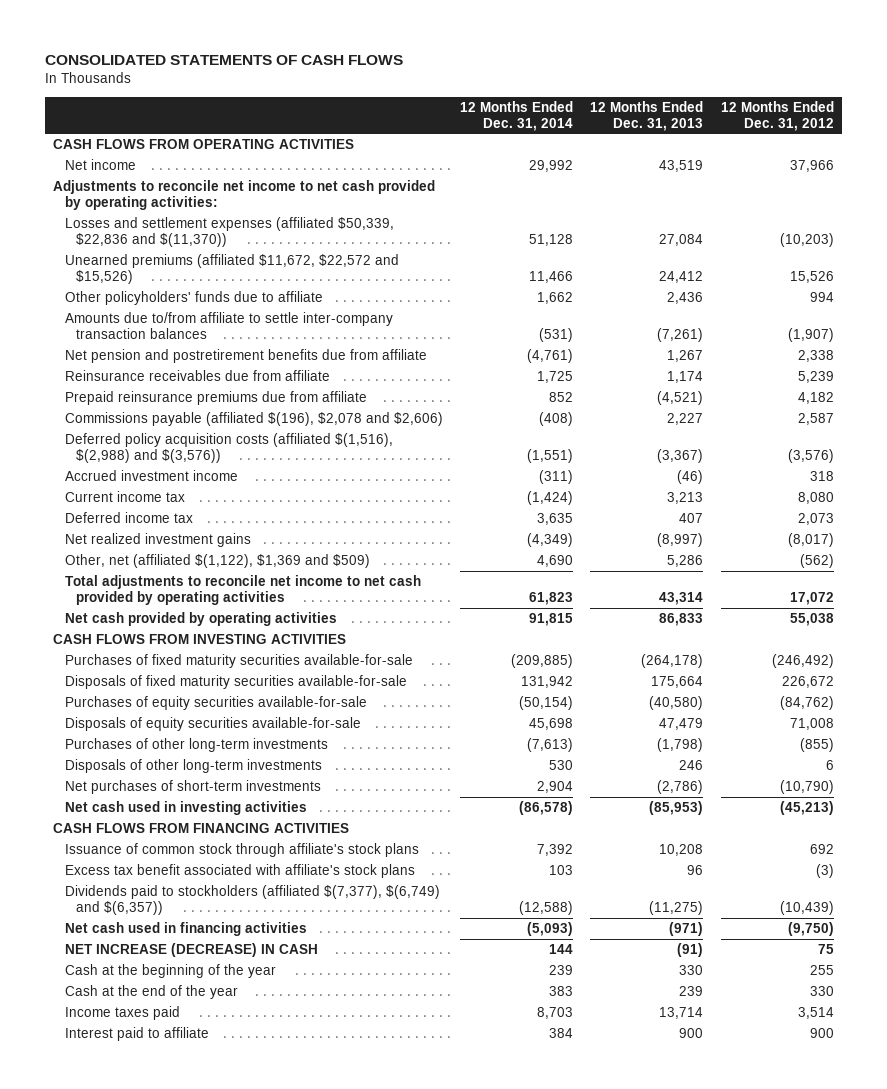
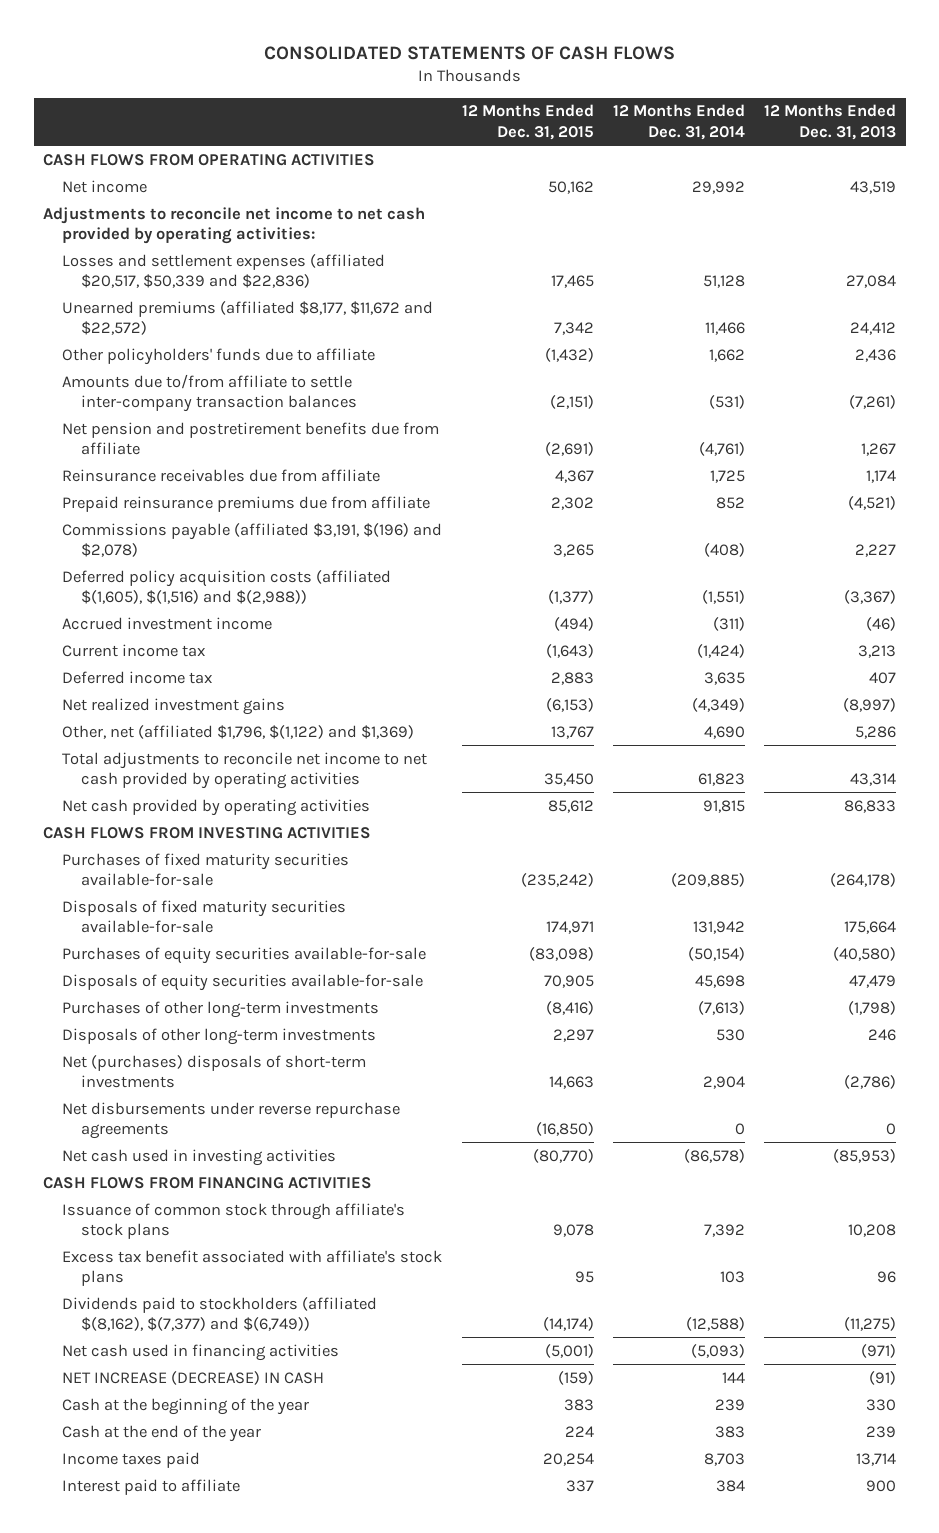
[720,100,834,131] 12 Months Ended Dec. 31, 2012 -> none
none -> [461,104,594,141] 12 Months Ended Dec. 31, 2015
[64,216,394,247] Losses and settlement expenses (affiliated $50,339, $22,836 and $(11,370)) -> [62,253,386,289] Losses and settlement expenses (affiliated $20,517, $50,339 and $22,836)
[64,253,399,284] Unearned premiums (affiliated $11,672, $22,572 and $15,526) -> [62,300,434,336] Unearned premiums (affiliated $8,177, $11,672 and $22,572)
[64,411,443,426] Commissions payable (affiliated $(196), $2,078 and $2,606) -> [62,522,443,558] Commissions payable (affiliated $3,191, $(196) and $2,078)
[64,432,393,463] Deferred policy acquisition costs (affiliated $(1,516), $(2,988) and $(3,576)) -> [62,569,392,605] Deferred policy acquisition costs (affiliated $(1,605), $(1,516) and $(2,988))
[64,553,370,568] Other, net (affiliated $(1,122), $1,369 and $509) -> [62,724,415,739] Other, net (affiliated $1,796, $(1,122) and $1,369)
[64,779,321,794] Net purchases of short-term investments -> [62,1054,367,1089] Net (purchases) disposals of short-term investments
none -> [62,1101,401,1140] Net disbursements under reverse repurchase agreements
[64,884,440,915] Dividends paid to stockholders (affiliated $(7,377), $(6,749) and $(6,357)) -> [62,1296,378,1332] Dividends paid to stockholders (affiliated $(8,162), $(7,377) and $(6,749))

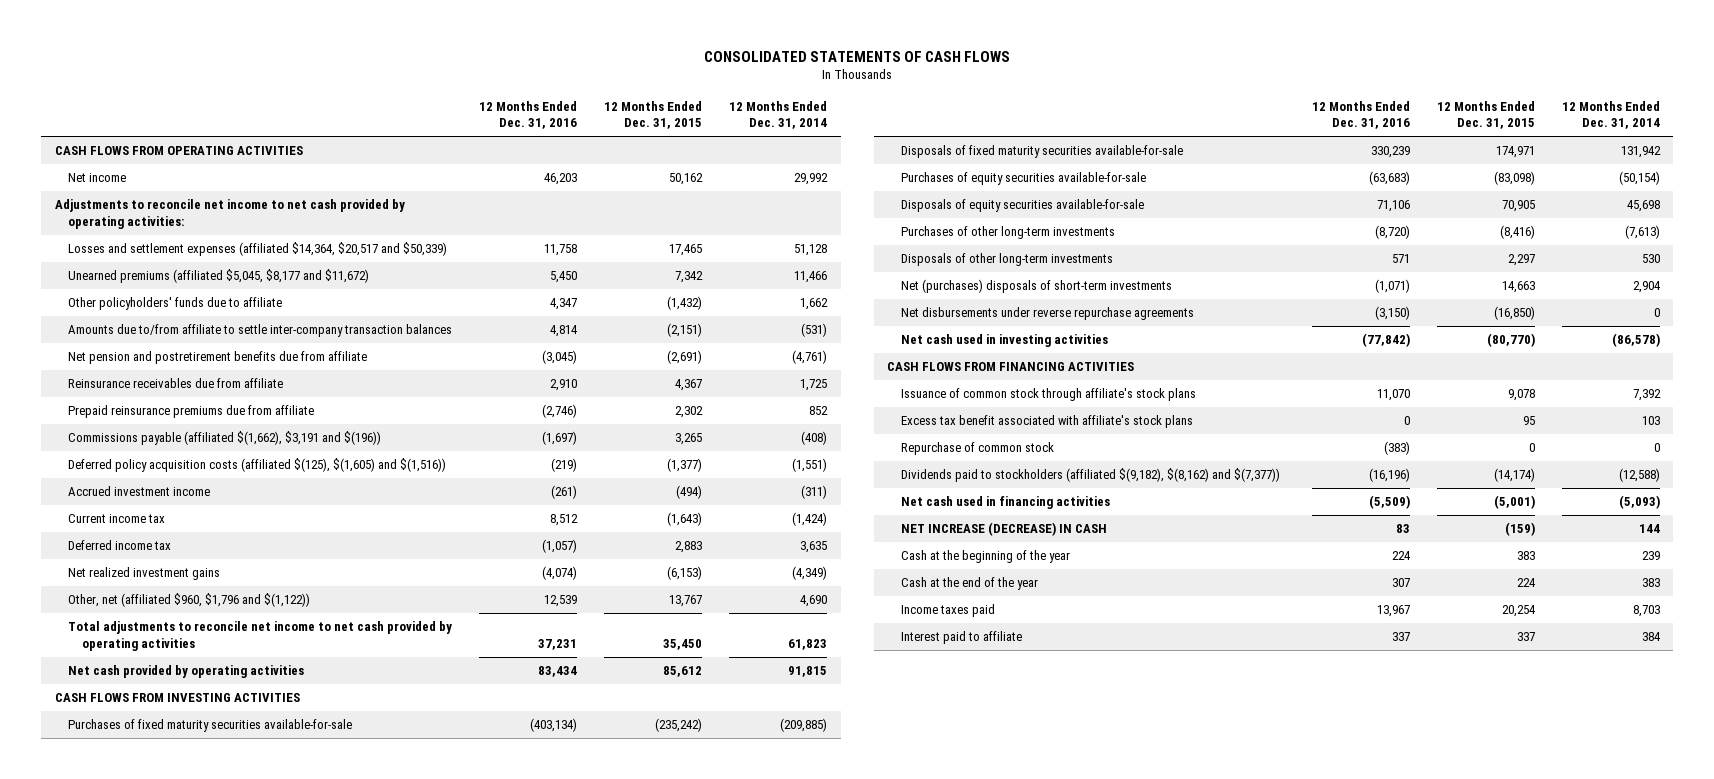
[764,104,897,141] 12 Months Ended Dec. 31, 2013 -> none
none -> [479,100,578,130] 12 Months Ended Dec. 31, 2016
[62,253,386,289] Losses and settlement expenses (affiliated $20,517, $50,339 and $22,836) -> [68,242,448,257] Losses and settlement expenses (affiliated $14,364, $20,517 and $50,339)
[62,300,434,336] Unearned premiums (affiliated $8,177, $11,672 and $22,572) -> [68,269,370,284] Unearned premiums (affiliated $5,045, $8,177 and $11,672)
[62,522,443,558] Commissions payable (affiliated $3,191, $(196) and $2,078) -> [68,431,382,446] Commissions payable (affiliated $(1,662), $3,191 and $(196))
[62,569,392,605] Deferred policy acquisition costs (affiliated $(1,605), $(1,516) and $(2,988)) -> [68,458,447,473] Deferred policy acquisition costs (affiliated $(125), $(1,605) and $(1,516))
[62,724,415,739] Other, net (affiliated $1,796, $(1,122) and $1,369) -> [68,593,311,608] Other, net (affiliated $960, $1,796 and $(1,122))
none -> [900,442,1054,456] Repurchase of common stock
[62,1296,378,1332] Dividends paid to stockholders (affiliated $(8,162), $(7,377) and $(6,749)) -> [900,468,1280,483] Dividends paid to stockholders (affiliated $(9,182), $(8,162) and $(7,377))

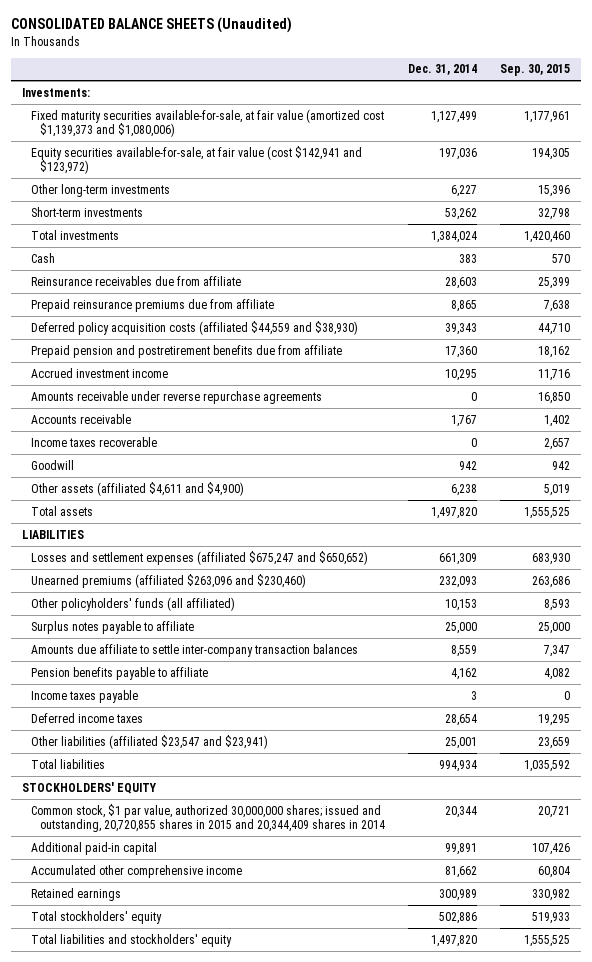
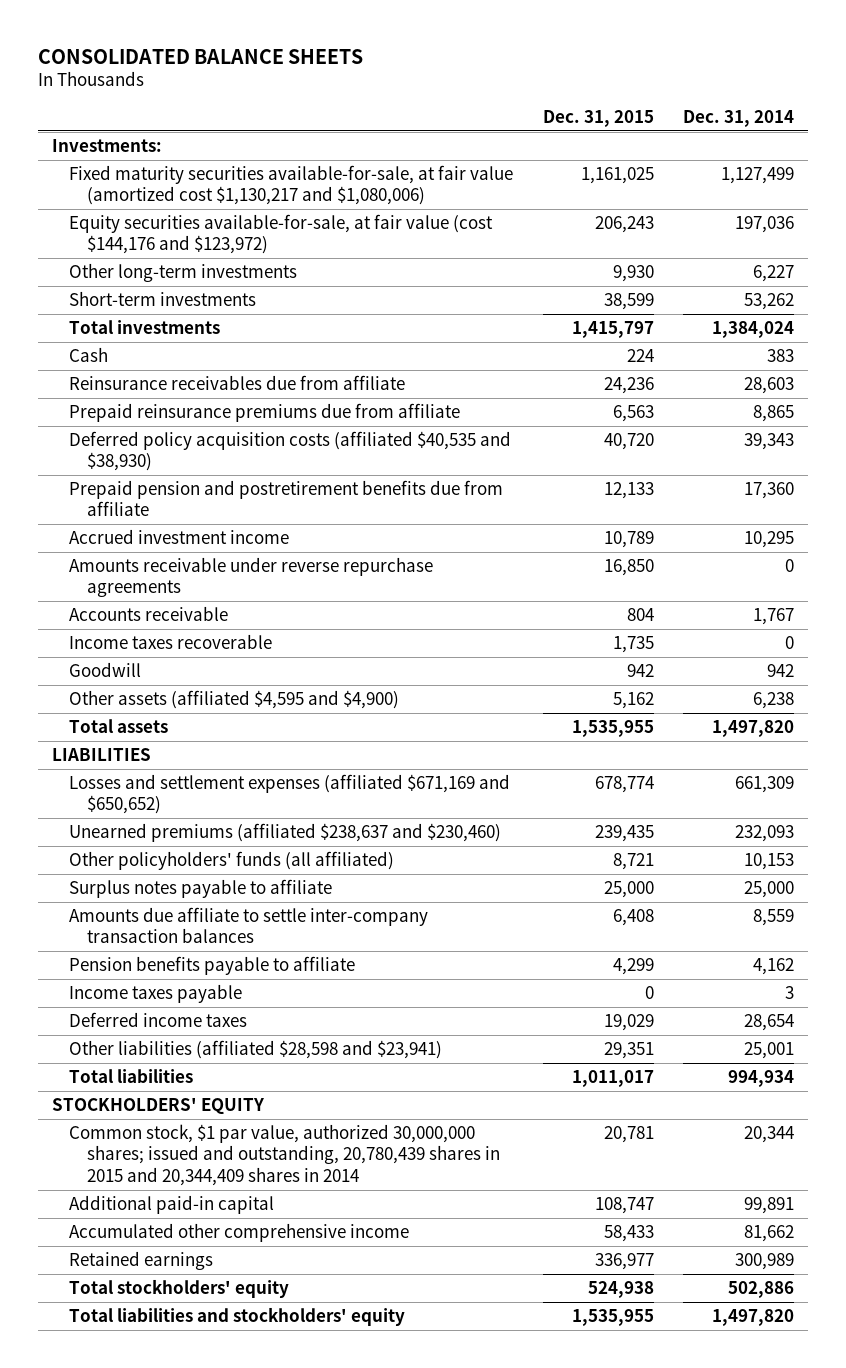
[10,17,292,34] CONSOLIDATED BALANCE SHEETS (Unaudited) -> [37,48,363,64] CONSOLIDATED BALANCE SHEETS
[499,64,570,77] Sep. 30, 2015 -> none
none -> [542,110,654,128] Dec. 31, 2015
[31,108,385,138] Fixed maturity securities available-for-sale, at fair value (amortized cost $1,139,373 and $1,080,006) -> [69,164,514,206] Fixed maturity securities available-for-sale, at fair value (amortized cost $1,130,217 and $1,080,006)
[31,145,363,175] Equity securities available-for-sale, at fair value (cost $142,941 and $123,972) -> [69,213,494,255] Equity securities available-for-sale, at fair value (cost $144,176 and $123,972)
[31,320,359,335] Deferred policy acquisition costs (affiliated $44,559 and $38,930) -> [69,430,512,472] Deferred policy acquisition costs (affiliated $40,535 and $38,930)
[31,481,245,496] Other assets (affiliated $4,611 and $4,900) -> [69,689,400,709] Other assets (affiliated $4,595 and $4,900)
[31,550,369,565] Losses and settlement expenses (affiliated $675,247 and $650,652) -> [69,773,511,815] Losses and settlement expenses (affiliated $671,169 and $650,652)
[31,573,307,588] Unearned premiums (affiliated $263,096 and $230,460) -> [69,822,502,842] Unearned premiums (affiliated $238,637 and $230,460)
[31,734,269,749] Other liabilities (affiliated $23,547 and $23,941) -> [69,1039,443,1059] Other liabilities (affiliated $28,598 and $23,941)
[31,803,385,833] Common stock, $1 par value, authorized 30,000,000 shares; issued and outstanding, 20,720,855 shares in 2015 and 20,344,409 shares in 2014 -> [69,1123,500,1186] Common stock, $1 par value, authorized 30,000,000 shares; issued and outstanding, 20,780,439 shares in 2015 and 20,344,409 shares in 2014

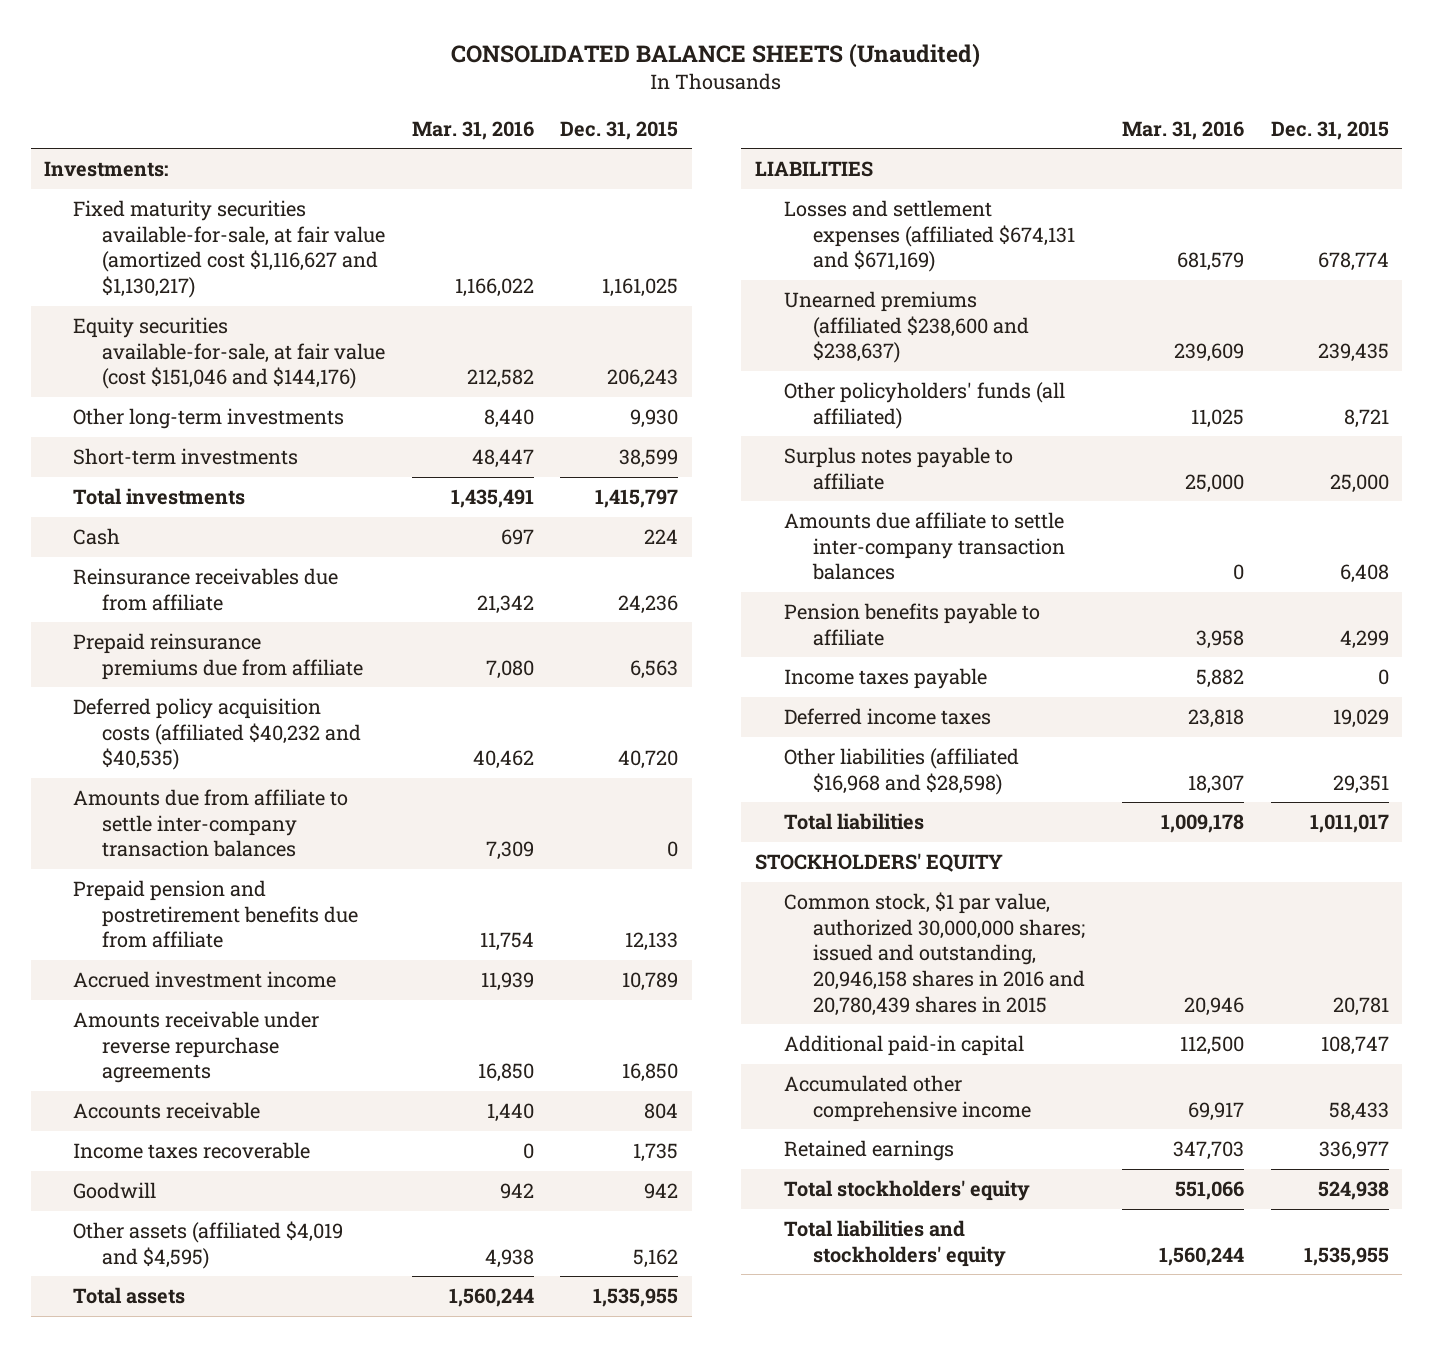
[37,48,363,64] CONSOLIDATED BALANCE SHEETS -> [451,42,981,68] CONSOLIDATED BALANCE SHEETS (Unaudited)
[682,110,794,128] Dec. 31, 2014 -> none
none -> [411,120,534,140] Mar. 31, 2016
[69,164,514,206] Fixed maturity securities available-for-sale, at fair value (amortized cost $1,130,217 and $1,080,006) -> [73,199,386,298] Fixed maturity securities available-for-sale, at fair value (amortized cost $1,116,627 and $1,130,217)
[69,213,494,255] Equity securities available-for-sale, at fair value (cost $144,176 and $123,972) -> [73,316,386,390] Equity securities available-for-sale, at fair value (cost $151,046 and $144,176)
[69,430,512,472] Deferred policy acquisition costs (affiliated $40,535 and $38,930) -> [73,697,362,771] Deferred policy acquisition costs (affiliated $40,232 and $40,535)
none -> [73,788,349,858] Amounts due from affiliate to settle inter-company transaction balances
[69,689,400,709] Other assets (affiliated $4,595 and $4,900) -> [73,1220,344,1269] Other assets (affiliated $4,019 and $4,595)
[69,773,511,815] Losses and settlement expenses (affiliated $671,169 and $650,652) -> [783,199,1075,273] Losses and settlement expenses (affiliated $674,131 and $671,169)
[69,822,502,842] Unearned premiums (affiliated $238,637 and $230,460) -> [783,290,1029,364] Unearned premiums (affiliated $238,600 and $238,637)
[69,1039,443,1059] Other liabilities (affiliated $28,598 and $23,941) -> [783,747,1019,795] Other liabilities (affiliated $16,968 and $28,598)
[69,1123,500,1186] Common stock, $1 par value, authorized 30,000,000 shares; issued and outstanding, 20,780,439 shares in 2015 and 20,344,409 shares in 2014 -> [783,891,1085,1016] Common stock, $1 par value, authorized 30,000,000 shares; issued and outstanding, 20,946,158 shares in 2016 and 20,780,439 shares in 2015

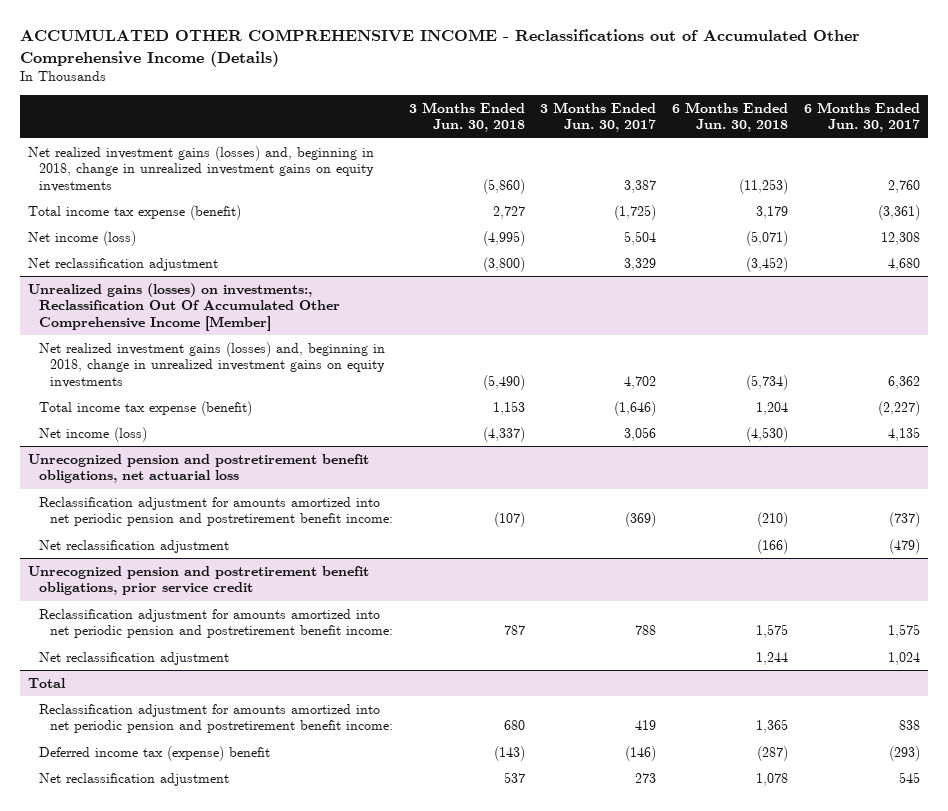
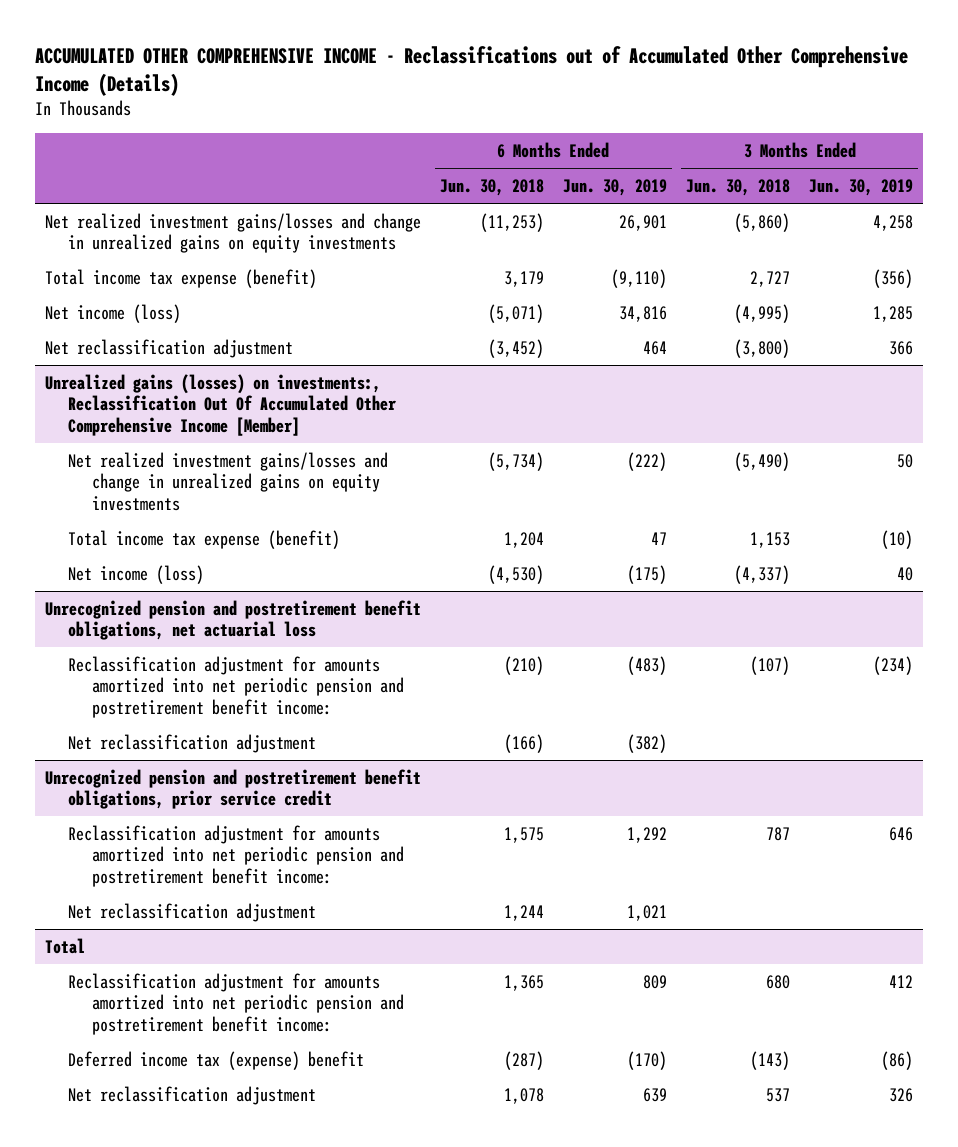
[540,101,657,133] 3 Months Ended Jun. 30, 2017 -> none
[803,101,920,133] 6 Months Ended Jun. 30, 2017 -> none
none -> [563,179,668,197] Jun. 30, 2019
none -> [809,179,914,197] Jun. 30, 2019
[27,145,374,193] Net realized investment gains (losses) and, beginning in 2018, change in unrealized investment gains on equity investments -> [44,212,421,254] Net realized investment gains/losses and change in unrealized gains on equity investments
[38,341,385,389] Net realized investment gains (losses) and, beginning in 2018, change in unrealized investment gains on equity investments -> [68,451,389,511] Net realized investment gains/losses and change in unrealized gains on equity investments

